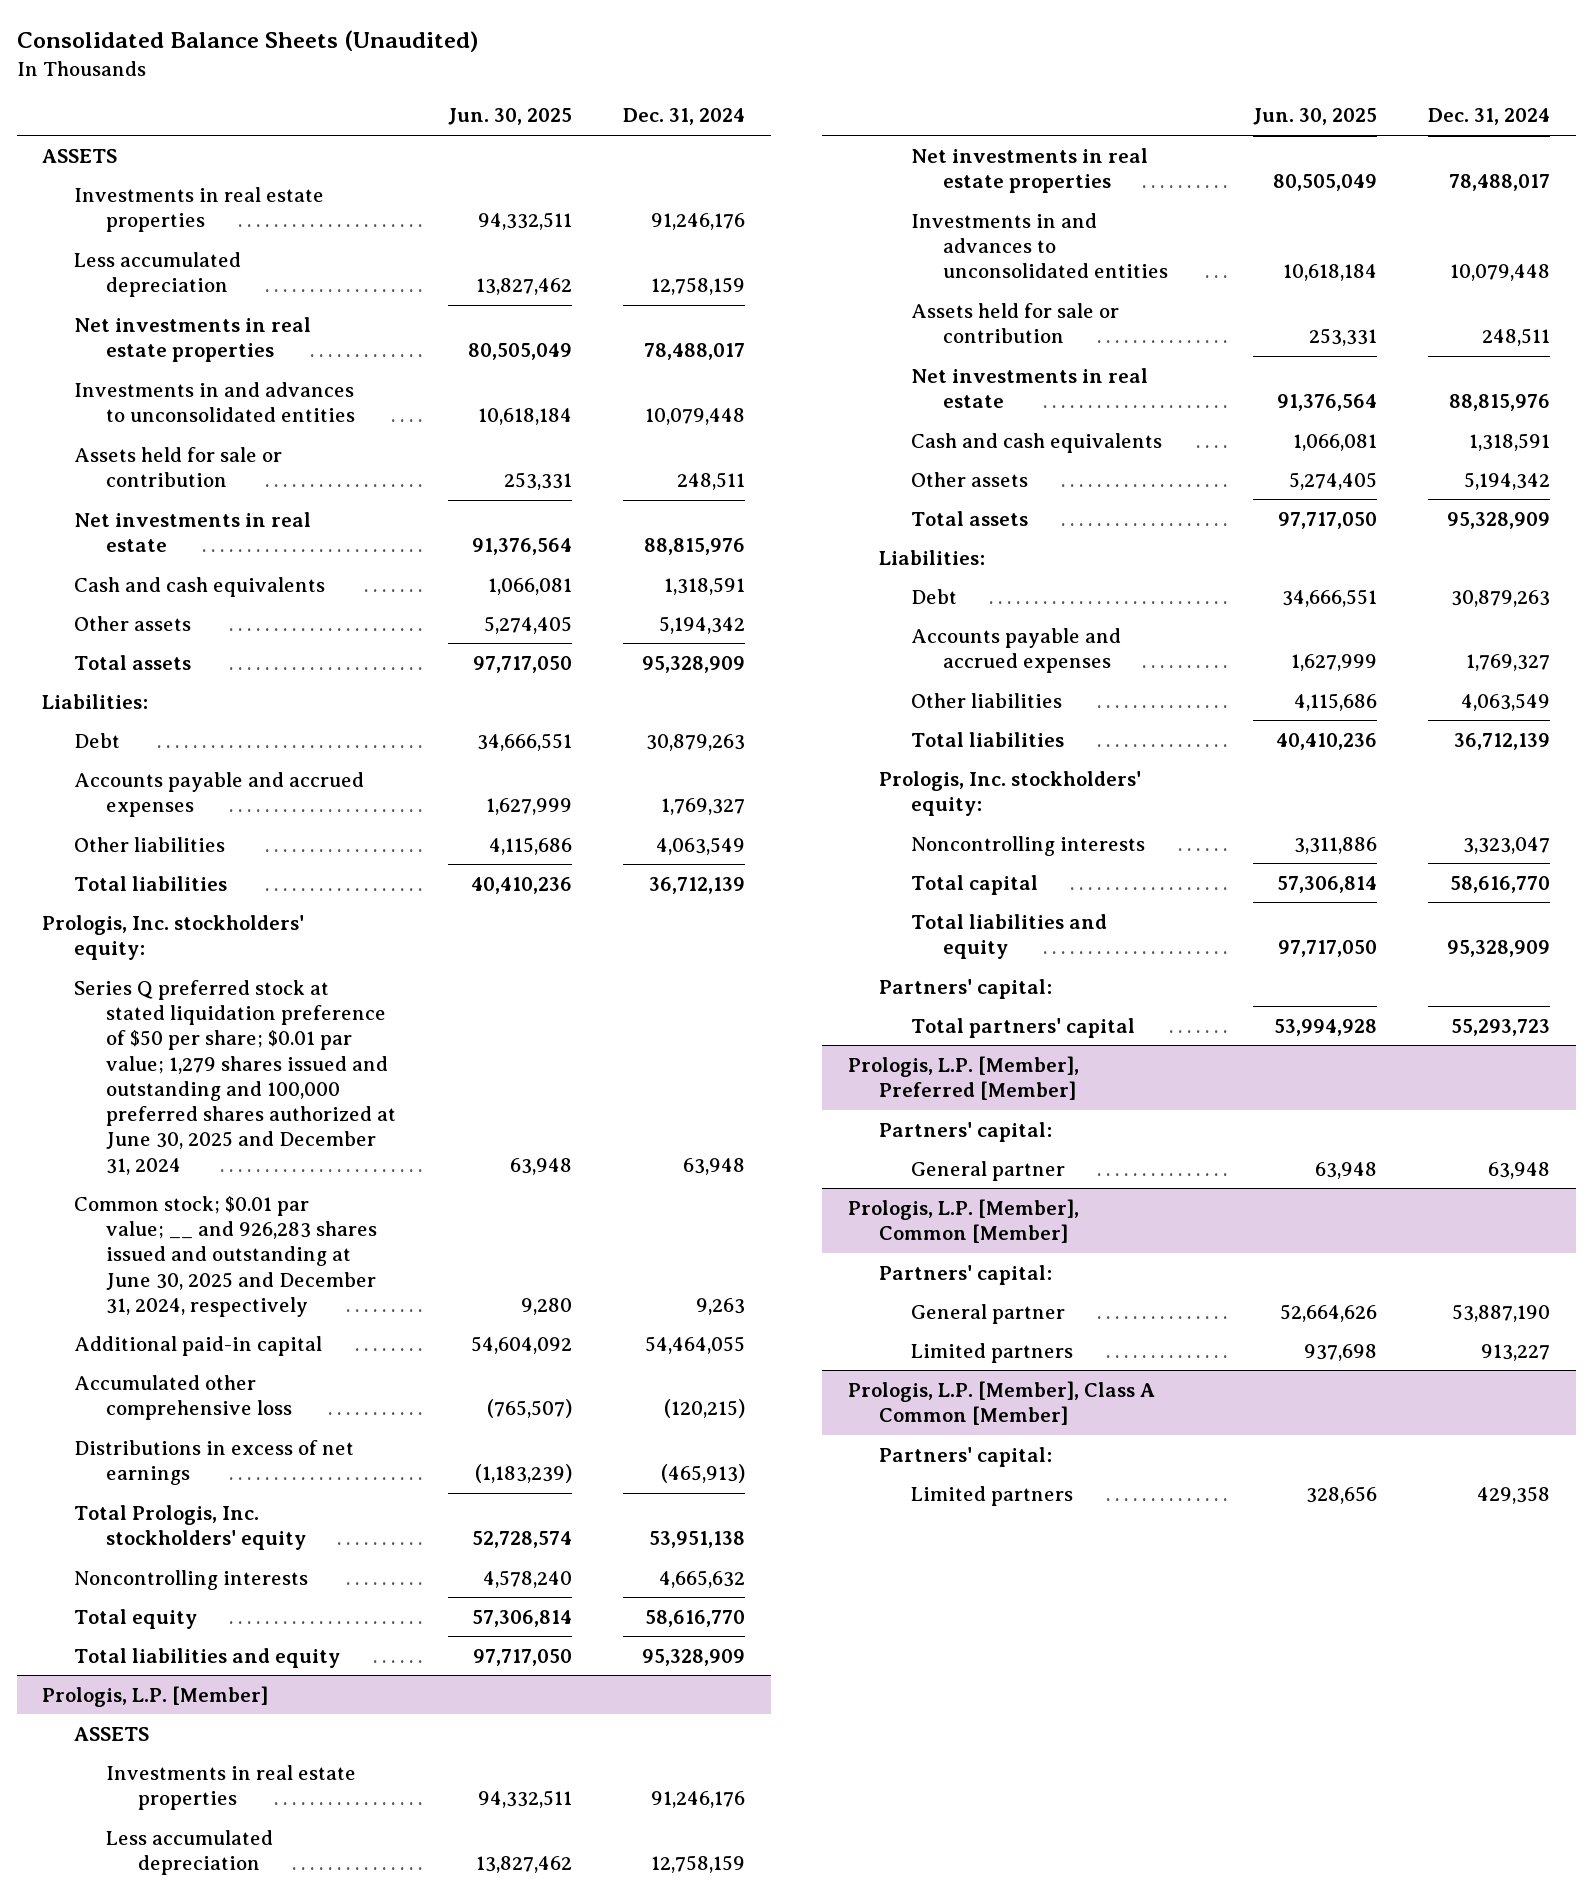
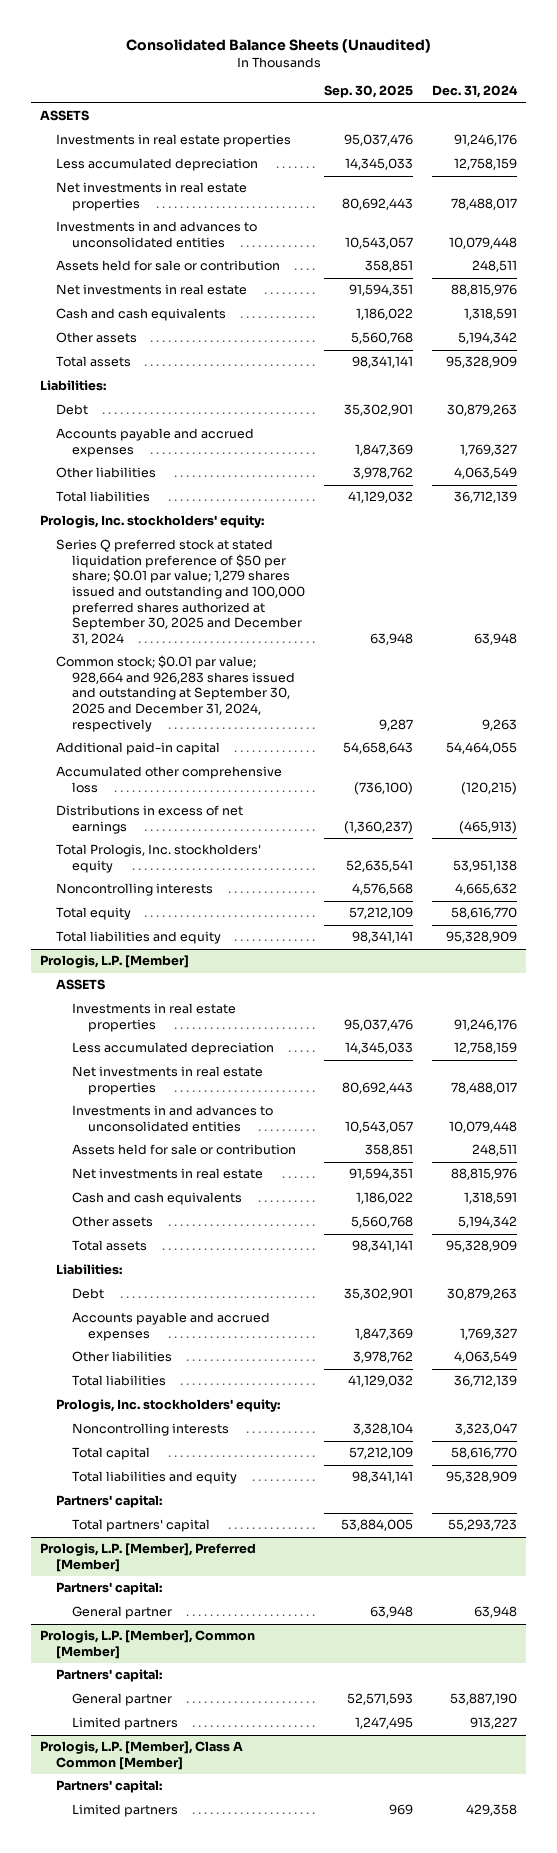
[447,108,572,126] Jun. 30, 2025 -> none
none -> [324,85,414,99] Sep. 30, 2025
[74,979,396,1175] Series Q preferred stock at stated liquidation preference of $50 per share; $0.01 par value; 1,279 shares issued and outstanding and 100,000 preferred shares authorized at June 30, 2025 and December 31, 2024 -> [56,539,306,645] Series Q preferred stock at stated liquidation preference of $50 per share; $0.01 par value; 1,279 shares issued and outstanding and 100,000 preferred shares authorized at September 30, 2025 and December 31, 2024
[74,1195,377,1317] Common stock; $0.01 par value; __ and 926,283 shares issued and outstanding at June 30, 2025 and December 31, 2024, respectively -> [56,655,296,732] Common stock; $0.01 par value; 928,664 and 926,283 shares issued and outstanding at September 30, 2025 and December 31, 2024, respectively

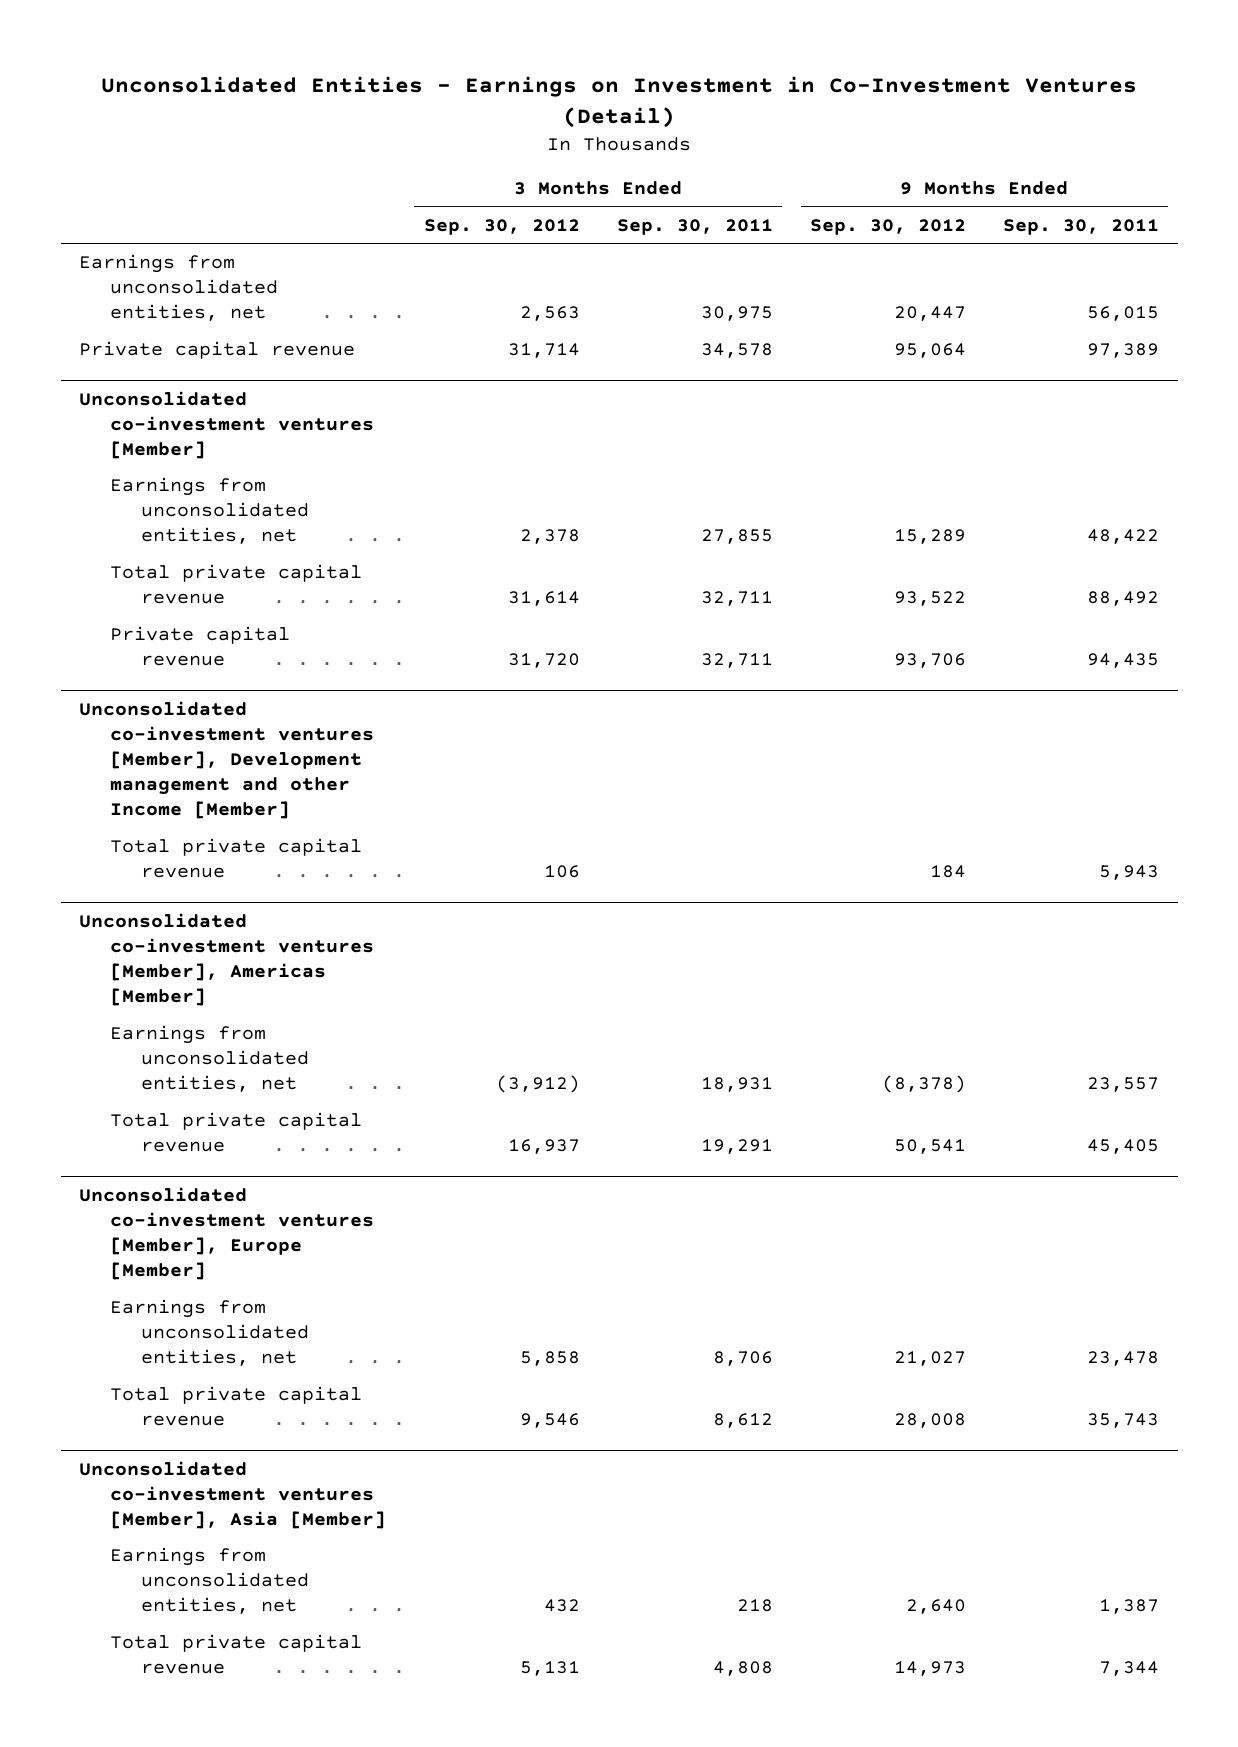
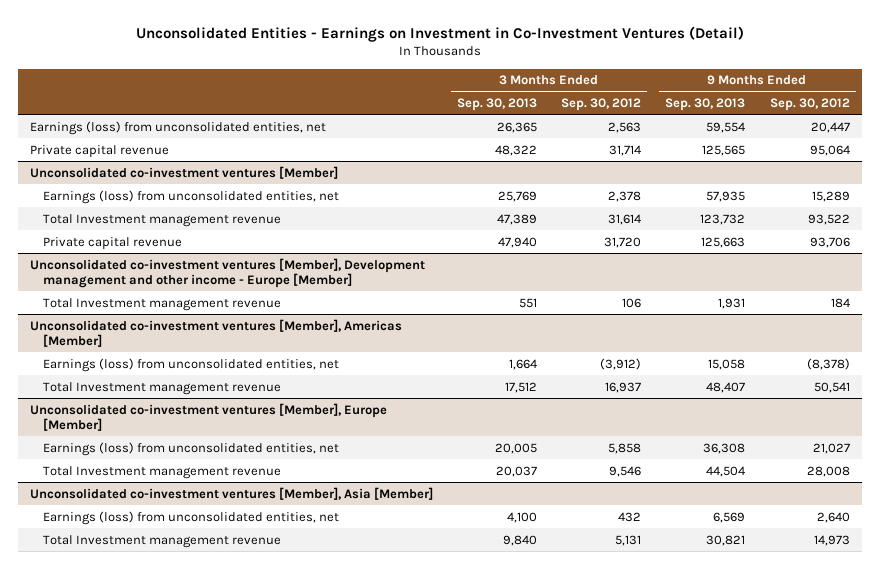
[616,218,773,235] Sep. 30, 2011 -> none
[1002,218,1159,235] Sep. 30, 2011 -> none
none -> [456,97,537,111] Sep. 30, 2013
none -> [665,97,746,111] Sep. 30, 2013
[79,254,279,322] Earnings from unconsolidated entities, net -> [29,120,326,135] Earnings (loss) from unconsolidated entities, net
[110,477,310,545] Earnings from unconsolidated entities, net -> [42,189,339,204] Earnings (loss) from unconsolidated entities, net
[110,564,363,605] Total private capital revenue -> [42,213,281,227] Total Investment management revenue
[79,700,375,820] Unconsolidated co-investment ventures [Member], Development management and other Income [Member] -> [29,257,425,288] Unconsolidated co-investment ventures [Member], Development management and other income - Europe [Member]
[110,838,363,879] Total private capital revenue -> [42,297,281,311] Total Investment management revenue
[110,1025,310,1093] Earnings from unconsolidated entities, net -> [42,357,339,372] Earnings (loss) from unconsolidated entities, net
[110,1112,363,1153] Total private capital revenue -> [42,381,281,395] Total Investment management revenue
[110,1299,310,1367] Earnings from unconsolidated entities, net -> [42,441,339,456] Earnings (loss) from unconsolidated entities, net
[110,1386,363,1427] Total private capital revenue -> [42,465,281,479] Total Investment management revenue
[110,1547,310,1615] Earnings from unconsolidated entities, net -> [42,510,339,525] Earnings (loss) from unconsolidated entities, net
[110,1634,363,1675] Total private capital revenue -> [42,534,281,548] Total Investment management revenue

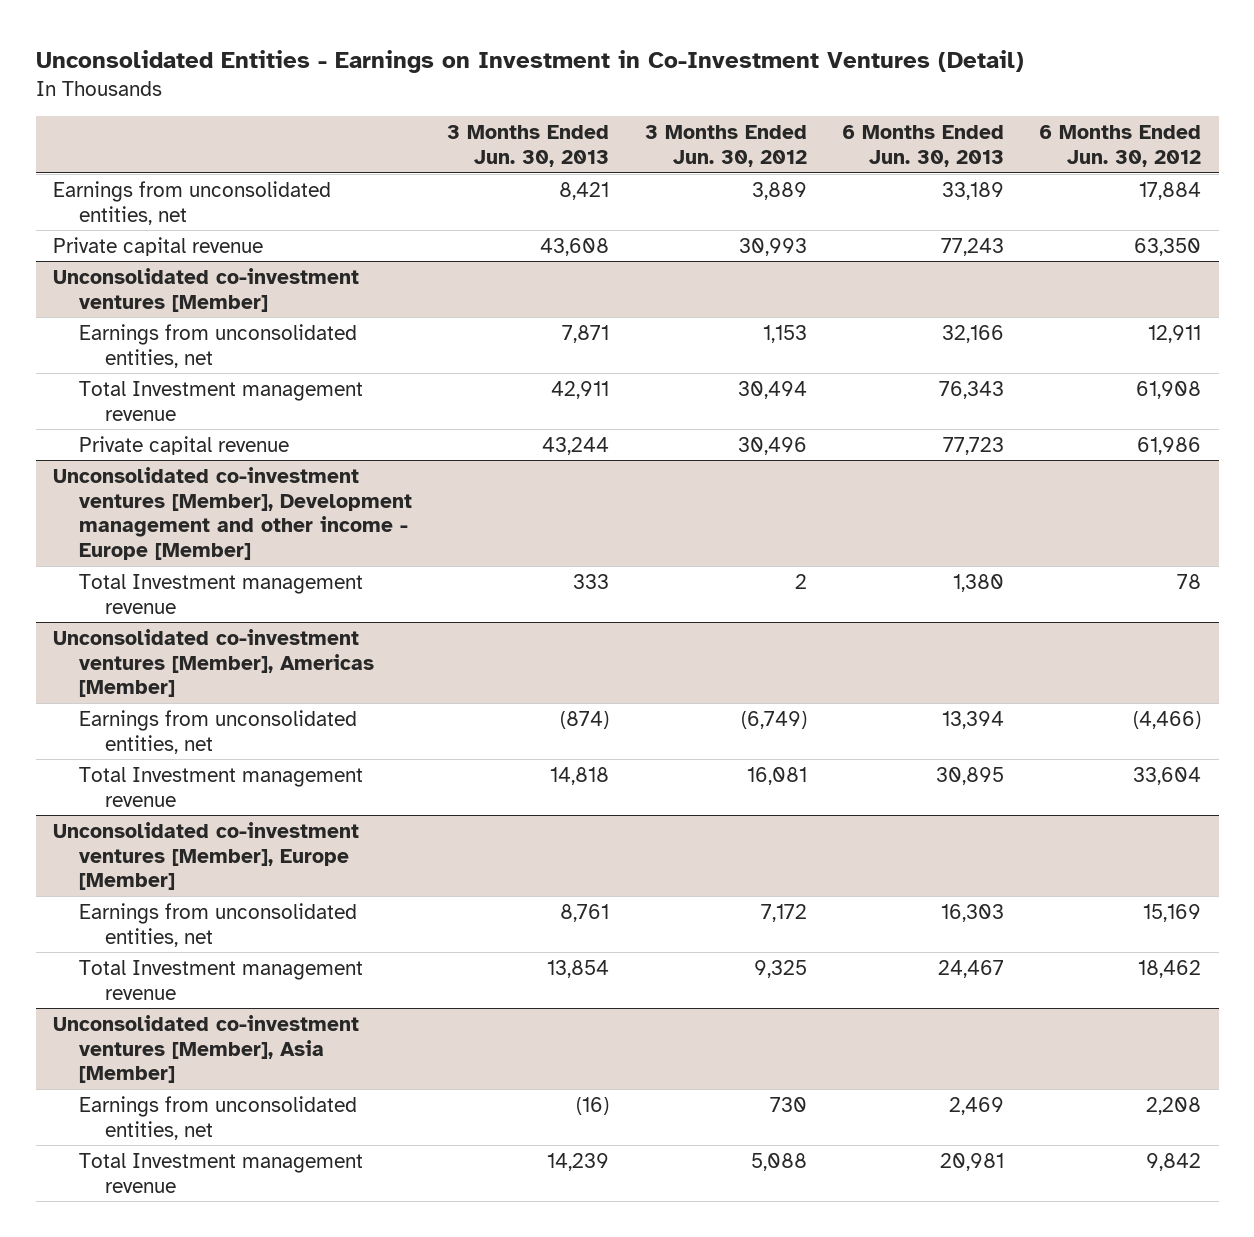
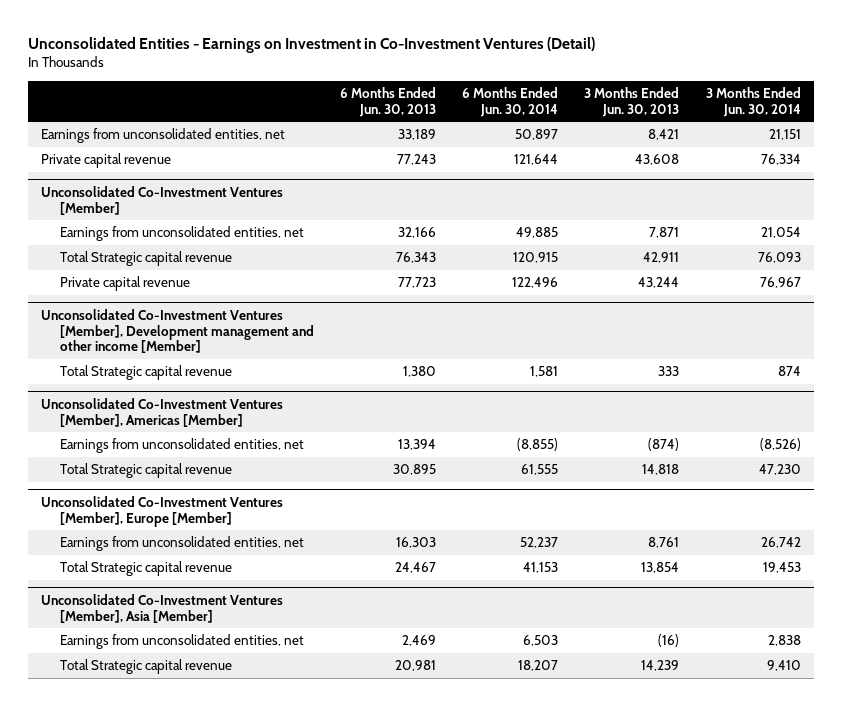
[644,124,807,167] 3 Months Ended Jun. 30, 2012 -> none
[1039,124,1202,167] 6 Months Ended Jun. 30, 2012 -> none
none -> [462,87,559,117] 6 Months Ended Jun. 30, 2014
none -> [705,87,801,117] 3 Months Ended Jun. 30, 2014
[53,267,360,312] Unconsolidated co-investment ventures [Member] -> [40,186,283,215] Unconsolidated Co-Investment Ventures [Member]
[78,380,363,421] Total Investment management revenue -> [59,251,232,267] Total Strategic capital revenue
[53,466,412,561] Unconsolidated co-investment ventures [Member], Development management and other income - Europe [Member] -> [40,309,314,354] Unconsolidated Co-Investment Ventures [Member], Development management and other income [Member]
[78,573,363,614] Total Investment management revenue -> [59,365,232,381] Total Strategic capital revenue
[53,628,374,698] Unconsolidated co-investment ventures [Member], Americas [Member] -> [40,398,283,427] Unconsolidated Co-Investment Ventures [Member], Americas [Member]
[78,766,363,807] Total Investment management revenue -> [59,463,232,479] Total Strategic capital revenue
[53,821,360,891] Unconsolidated co-investment ventures [Member], Europe [Member] -> [40,496,283,527] Unconsolidated Co-Investment Ventures [Member], Europe [Member]
[78,959,363,1000] Total Investment management revenue -> [59,561,232,577] Total Strategic capital revenue
[53,1014,360,1084] Unconsolidated co-investment ventures [Member], Asia [Member] -> [40,594,283,623] Unconsolidated Co-Investment Ventures [Member], Asia [Member]
[78,1152,363,1193] Total Investment management revenue -> [59,659,232,675] Total Strategic capital revenue

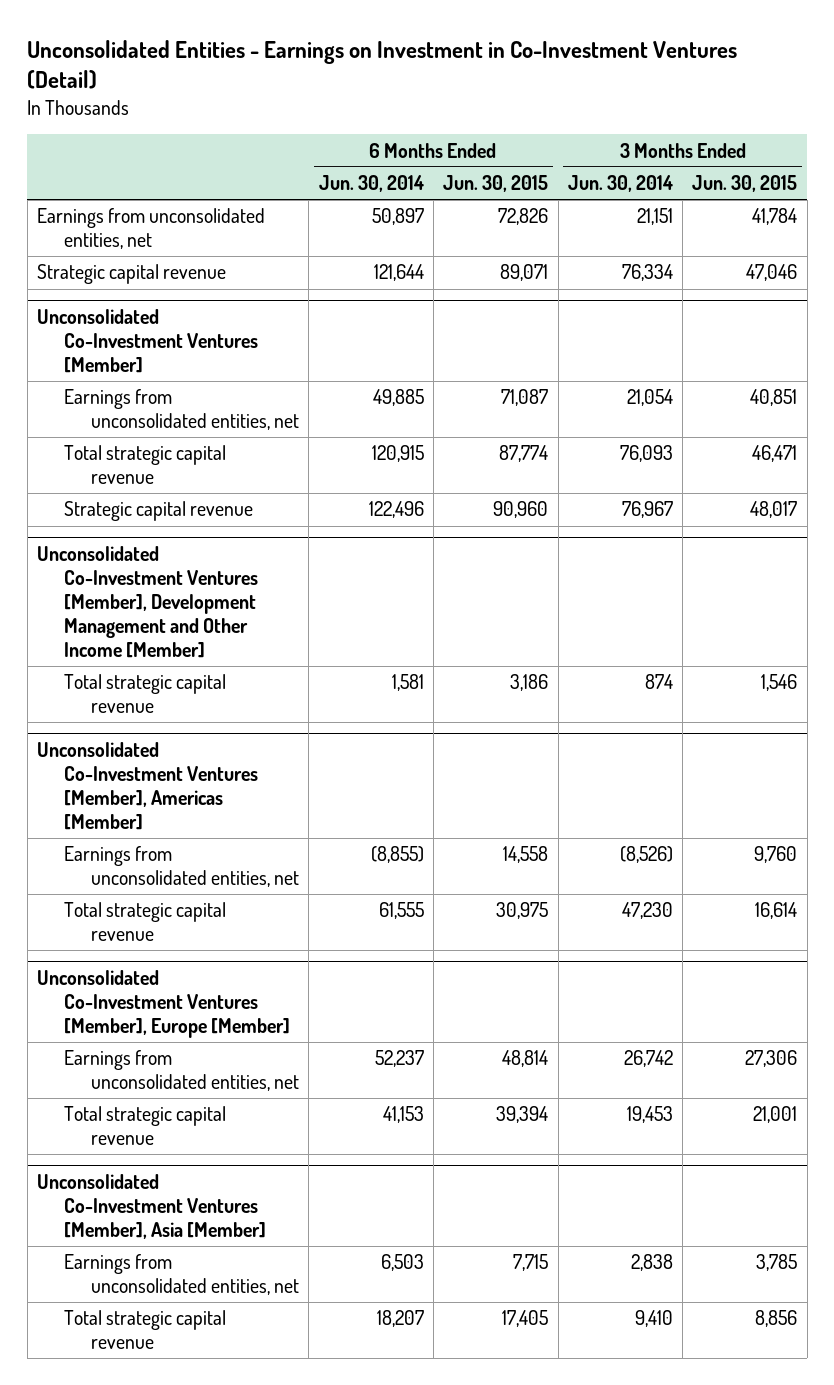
[339,87,436,117] 6 Months Ended Jun. 30, 2013 -> none
[584,87,680,117] 3 Months Ended Jun. 30, 2013 -> none
none -> [443,175,549,193] Jun. 30, 2015
none -> [692,175,798,193] Jun. 30, 2015
[40,153,171,169] Private capital revenue -> [36,264,226,285] Strategic capital revenue
[59,251,232,267] Total Strategic capital revenue -> [63,445,226,485] Total strategic capital revenue
[59,276,190,292] Private capital revenue -> [63,501,253,522] Strategic capital revenue
[40,309,314,354] Unconsolidated Co-Investment Ventures [Member], Development management and other income [Member] -> [36,546,258,659] Unconsolidated Co-Investment Ventures [Member], Development Management and Other Income [Member]
[59,365,232,381] Total Strategic capital revenue -> [63,674,226,714] Total strategic capital revenue
[59,463,232,479] Total Strategic capital revenue -> [63,902,226,942] Total strategic capital revenue
[59,561,232,577] Total Strategic capital revenue -> [63,1106,226,1146] Total strategic capital revenue
[59,659,232,675] Total Strategic capital revenue -> [63,1310,226,1350] Total strategic capital revenue

